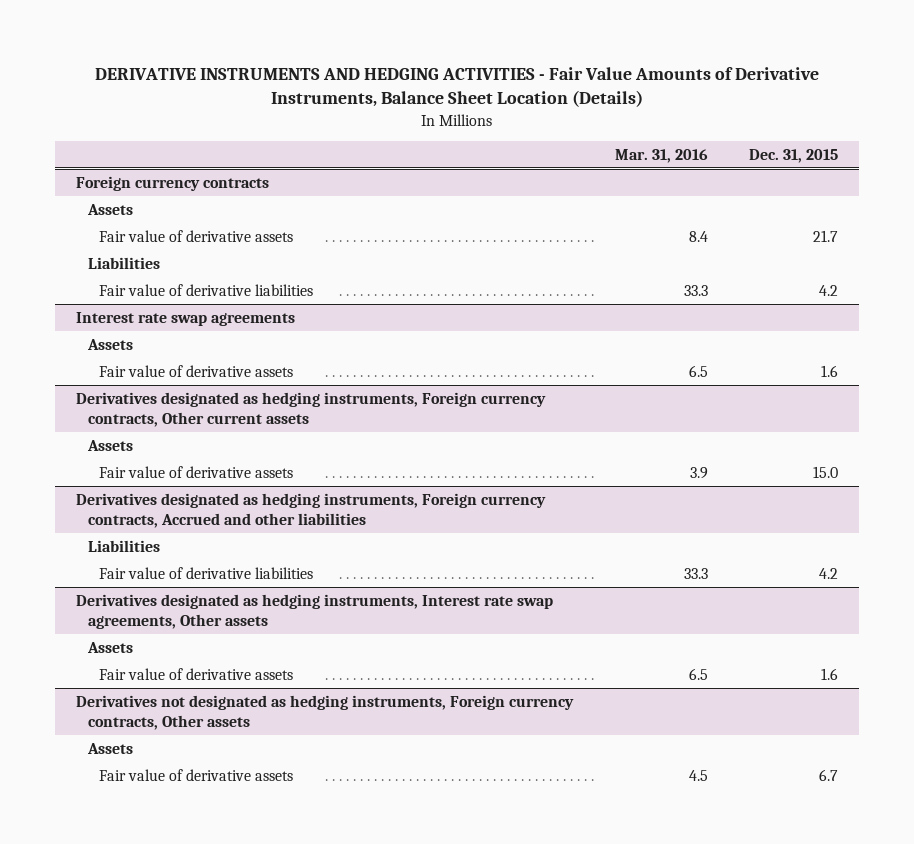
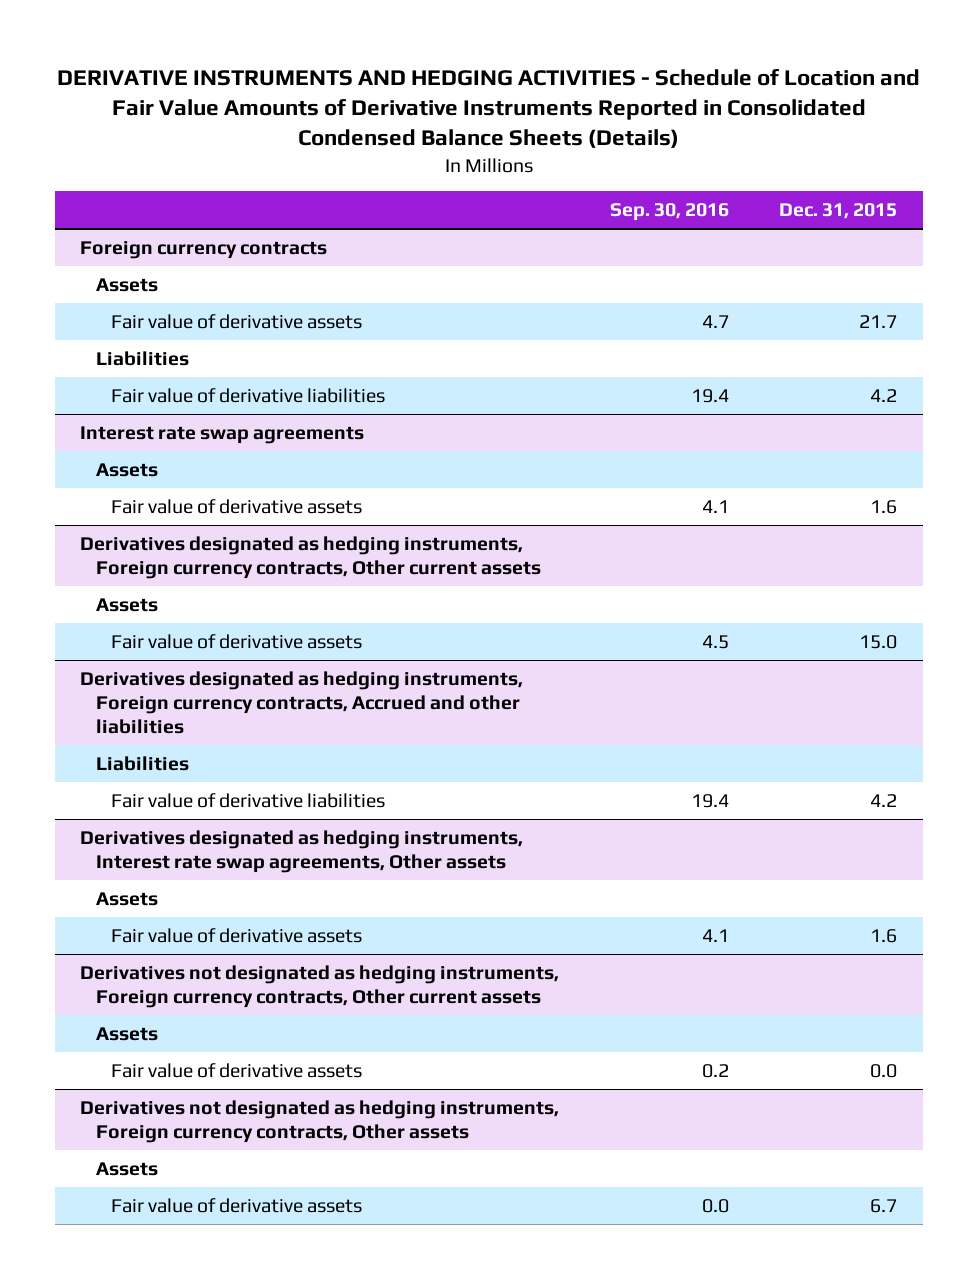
[95,66,820,108] DERIVATIVE INSTRUMENTS AND HEDGING ACTIVITIES - Fair Value Amounts of Derivative Instruments, Balance Sheet Location (Details) -> [56,68,920,149] DERIVATIVE INSTRUMENTS AND HEDGING ACTIVITIES - Schedule of Location and Fair Value Amounts of Derivative Instruments Reported in Consolidated Condensed Balance Sheets (Details)
[614,148,708,163] Mar. 31, 2016 -> none
none -> [609,203,729,222] Sep. 30, 2016
none -> [79,964,559,1008] Derivatives not designated as hedging instruments, Foreign currency contracts, Other current assets
none -> [95,1026,158,1041] Assets
none -> [111,1062,363,1078] Fair value of derivative assets

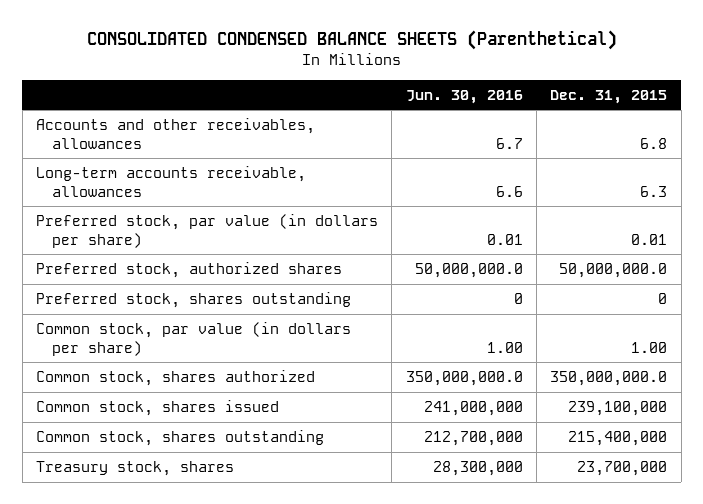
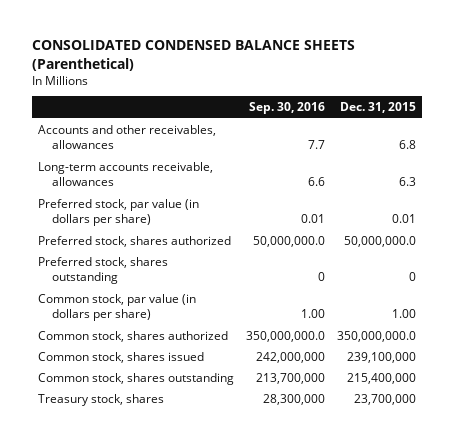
[405,89,523,104] Jun. 30, 2016 -> none
none -> [248,102,325,115] Sep. 30, 2016
[36,261,343,278] Preferred stock, authorized shares -> [37,235,231,247] Preferred stock, shares authorized

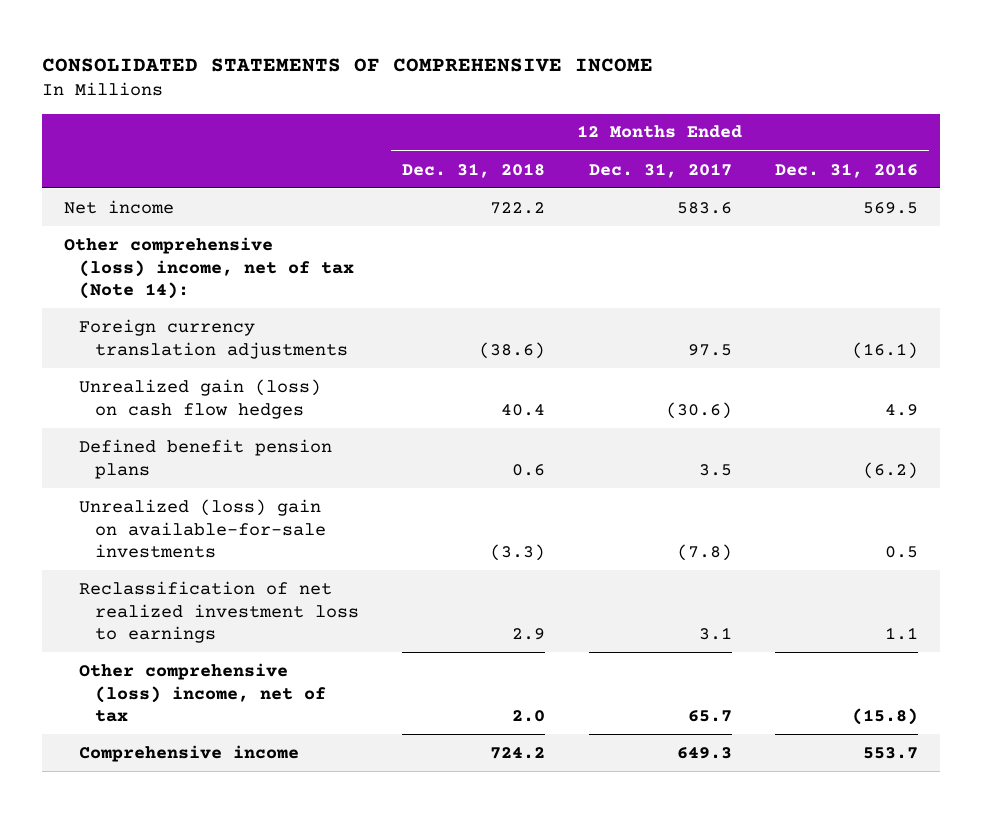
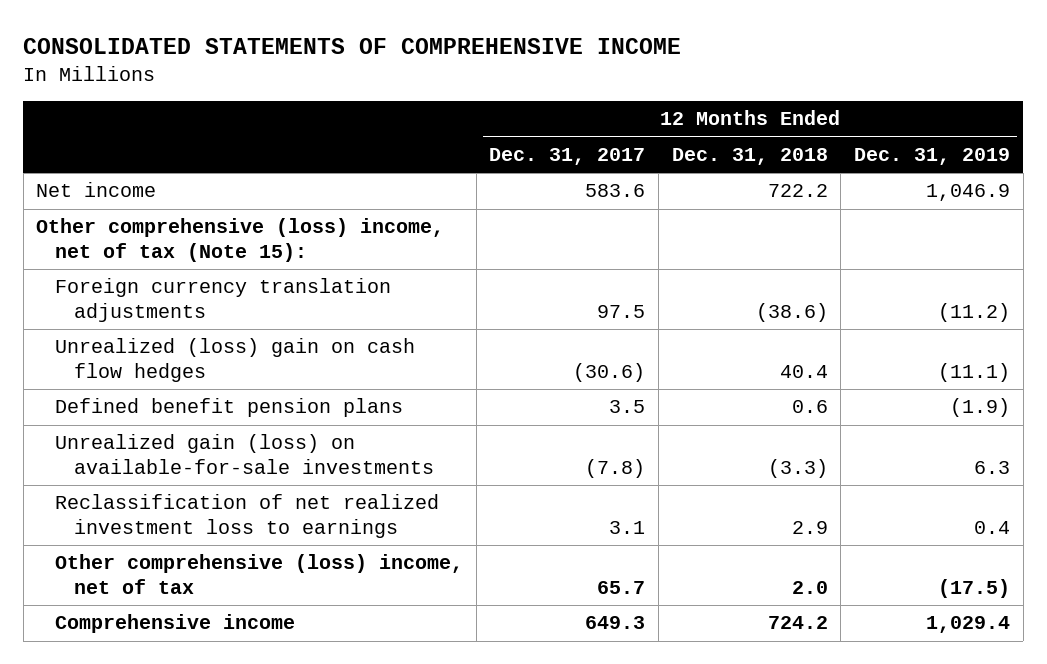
[775,162,919,178] Dec. 31, 2016 -> none
none -> [854,147,1011,165] Dec. 31, 2019
[64,236,355,300] Other comprehensive (loss) income, net of tax (Note 14): -> [36,218,445,262] Other comprehensive (loss) income, net of tax (Note 15):
[79,378,322,419] Unrealized gain (loss) on cash flow hedges -> [54,338,415,382] Unrealized (loss) gain on cash flow hedges
[79,498,326,559] Unrealized (loss) gain on available-for-sale investments -> [54,434,434,474] Unrealized gain (loss) on available-for-sale investments

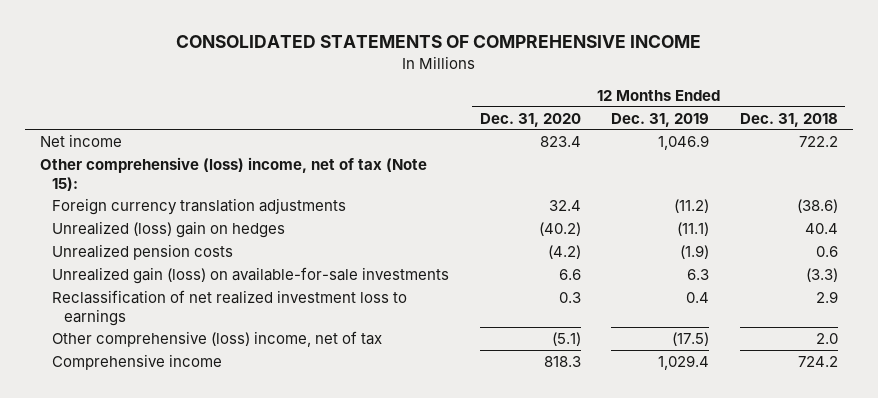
[489,147,646,165] Dec. 31, 2017 -> none
none -> [479,112,581,127] Dec. 31, 2020
[54,338,415,382] Unrealized (loss) gain on cash flow hedges -> [52,220,286,238] Unrealized (loss) gain on hedges
[54,398,403,418] Defined benefit pension plans -> [52,243,234,260] Unrealized pension costs

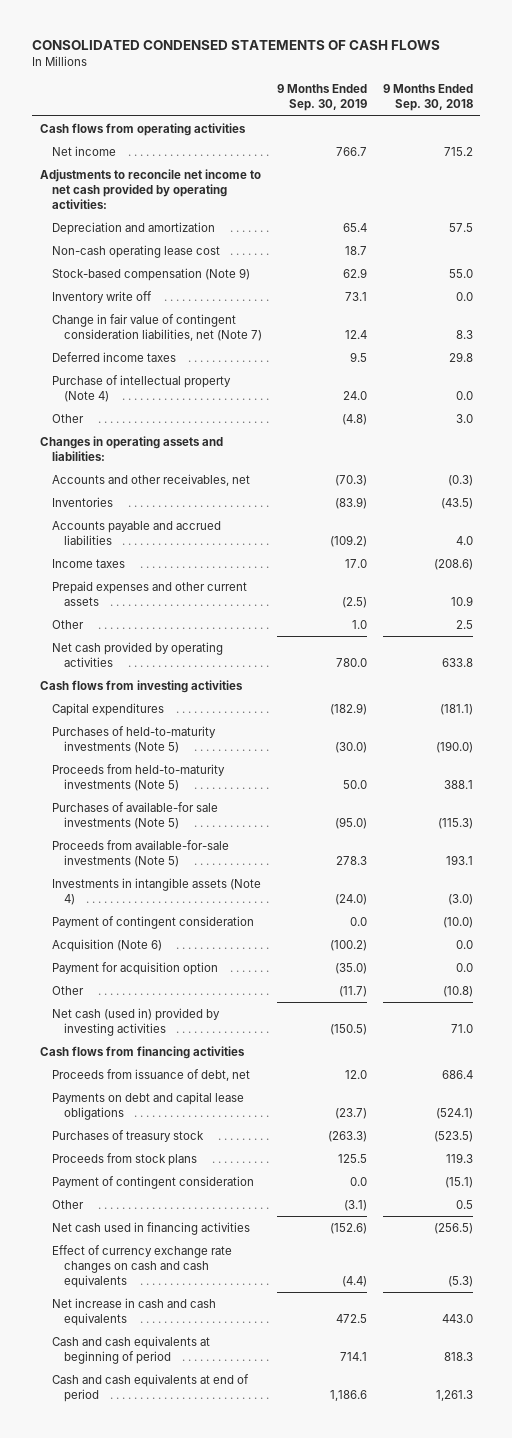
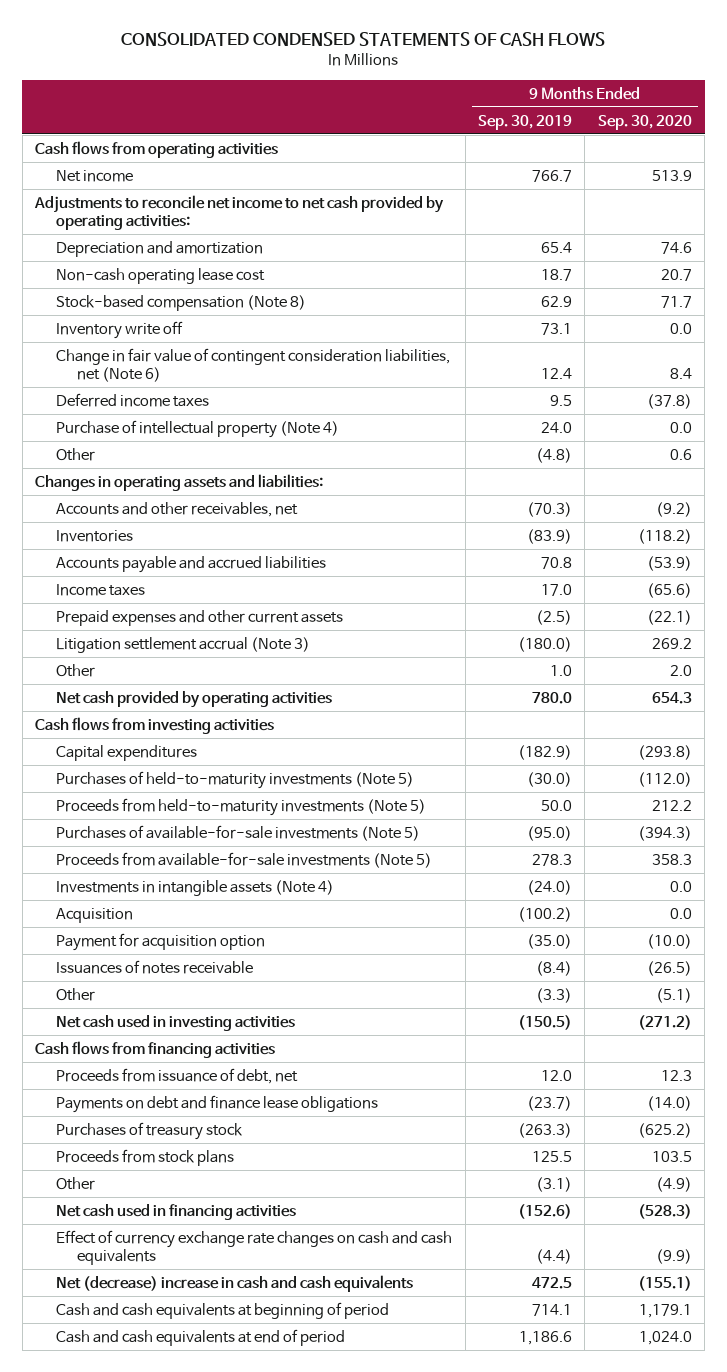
[382,84,473,112] 9 Months Ended Sep. 30, 2018 -> none
none -> [597,114,692,130] Sep. 30, 2020
[51,267,250,281] Stock-based compensation (Note 9) -> [56,294,307,311] Stock-based compensation (Note 8)
[51,313,262,341] Change in fair value of contingent consideration liabilities, net (Note 7) -> [56,347,451,383] Change in fair value of contingent consideration liabilities, net (Note 6)
[330,534,368,547] (109.2) -> [541,556,573,569] 70.8
none -> [56,636,311,653] Litigation settlement accrual (Note 3)
[51,801,218,829] Purchases of available-for sale investments (Note 5) -> [56,824,421,841] Purchases of available-for-sale investments (Note 5)
[51,915,254,929] Payment of contingent consideration -> none
[51,938,162,952] Acquisition (Note 6) -> none
none -> [56,907,134,923] Acquisition
none -> [56,959,254,974] Issuances of notes receivable
[339,985,368,997] (11.7) -> [536,987,573,1003] (3.3)
[51,1007,220,1036] Net cash (used in) provided by investing activities -> [56,1014,296,1031] Net cash used in investing activities
[51,1091,244,1120] Payments on debt and capital lease obligations -> [56,1094,379,1113] Payments on debt and finance lease obligations
[51,1175,254,1189] Payment of contingent consideration -> none
[51,1297,216,1326] Net increase in cash and cash equivalents -> [56,1274,414,1292] Net (decrease) increase in cash and cash equivalents

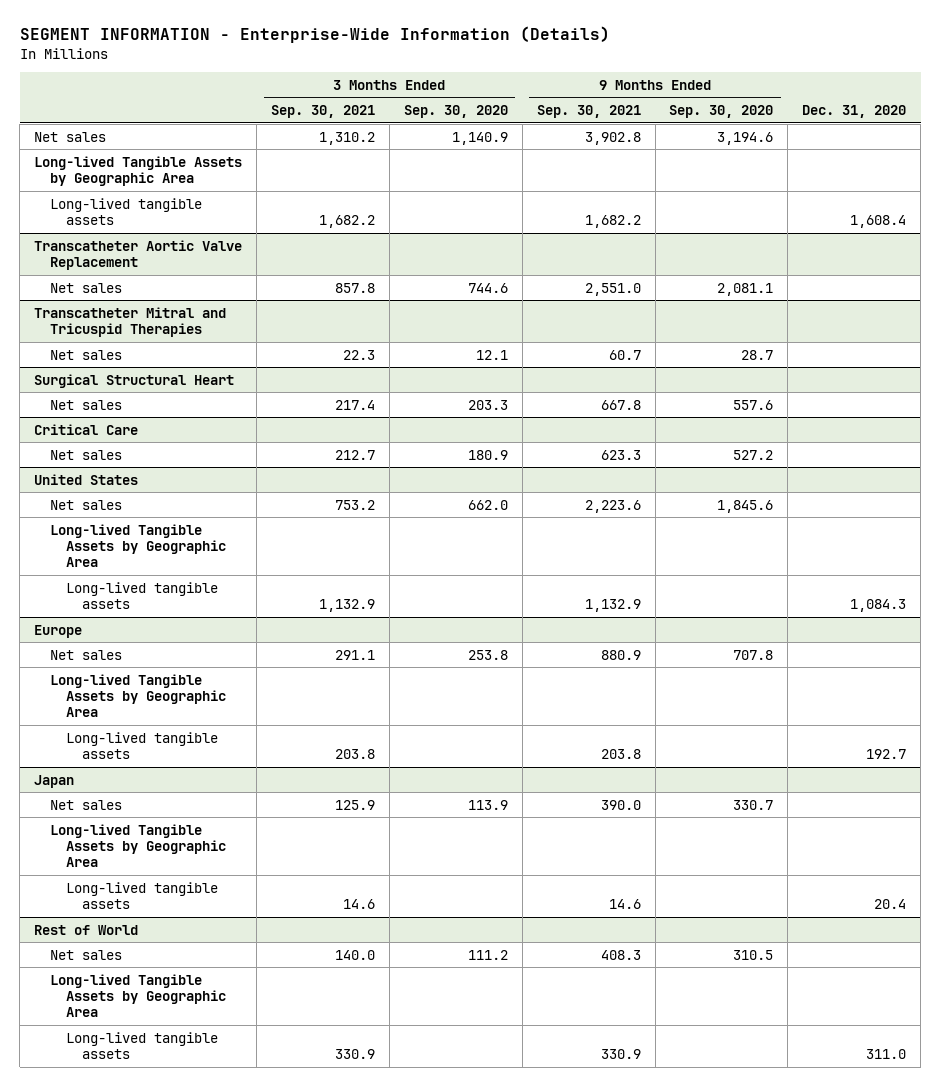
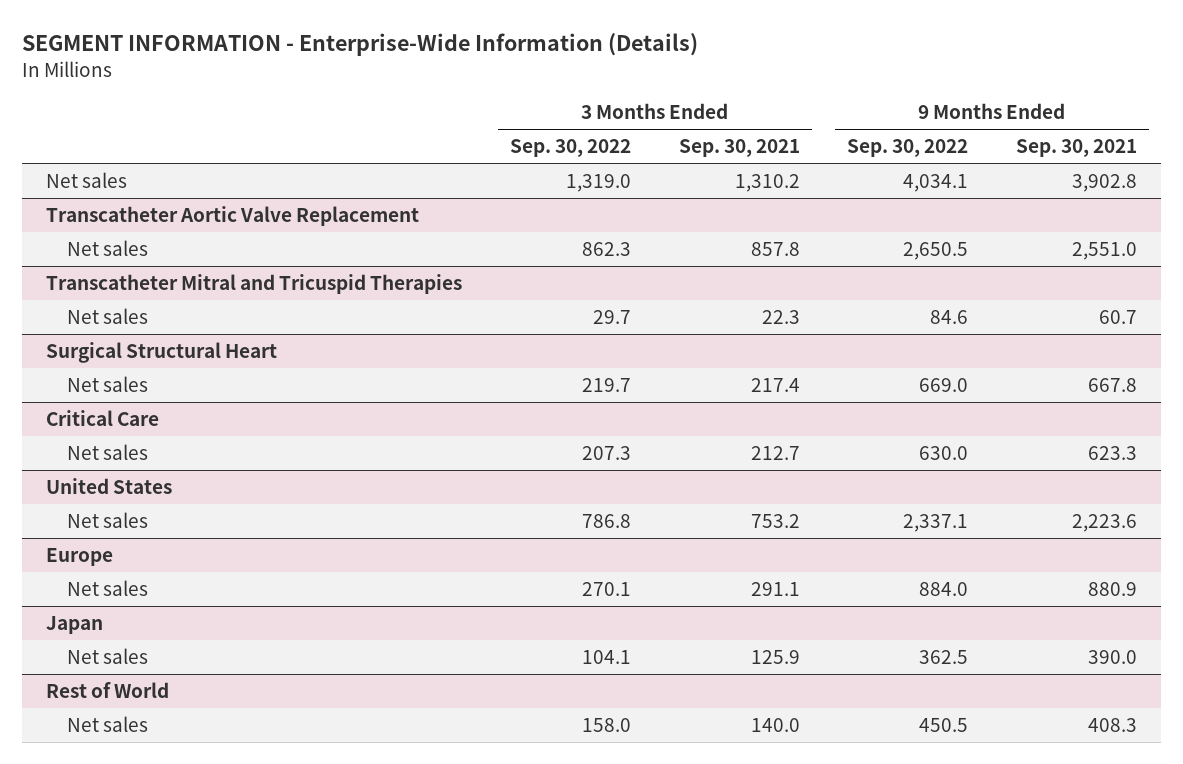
[403,105,508,119] Sep. 30, 2020 -> none
[669,105,774,119] Sep. 30, 2020 -> none
[802,105,907,119] Dec. 31, 2020 -> none
none -> [509,139,631,158] Sep. 30, 2022
none -> [847,139,969,158] Sep. 30, 2022
[34,155,243,186] Long-lived Tangible Assets by Geographic Area -> none
[50,197,203,225] Long-lived tangible assets -> none
[50,523,227,567] Long-lived Tangible Assets by Geographic Area -> none
[66,581,219,609] Long-lived tangible assets -> none
[50,673,227,717] Long-lived Tangible Assets by Geographic Area -> none
[66,731,219,759] Long-lived tangible assets -> none
[50,823,227,867] Long-lived Tangible Assets by Geographic Area -> none
[66,881,219,909] Long-lived tangible assets -> none
[50,973,227,1017] Long-lived Tangible Assets by Geographic Area -> none
[66,1031,219,1059] Long-lived tangible assets -> none

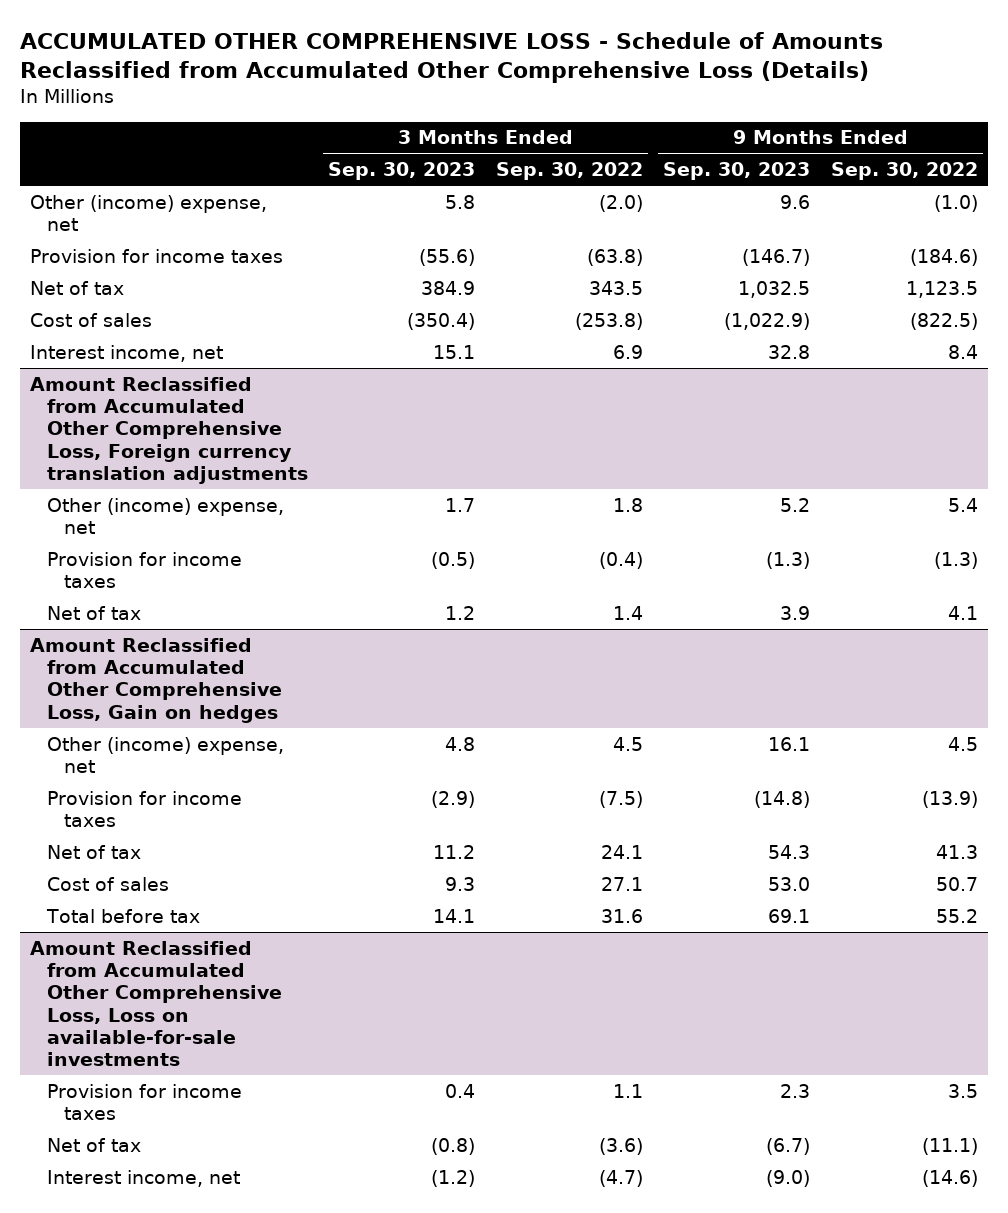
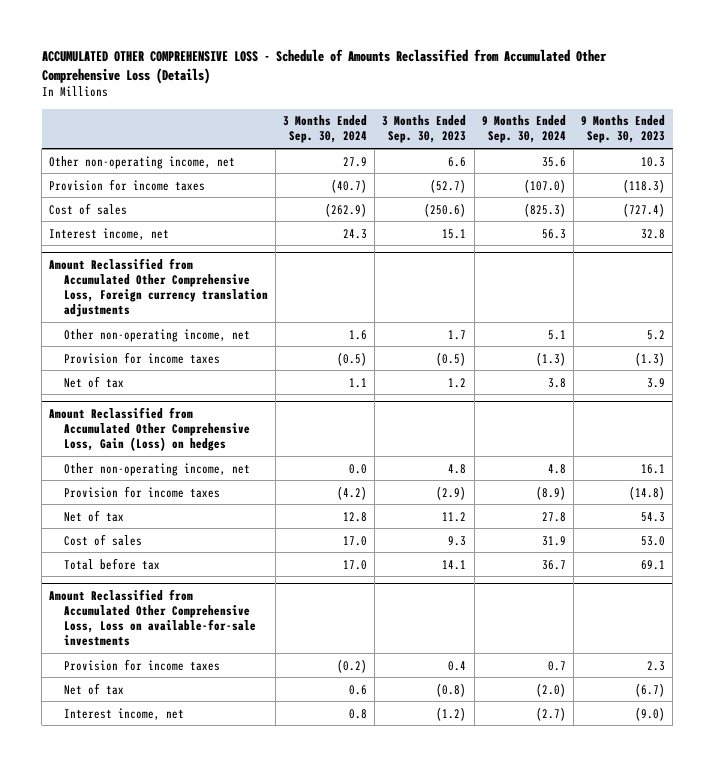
[495,162,643,181] Sep. 30, 2022 -> none
[830,162,978,181] Sep. 30, 2022 -> none
none -> [282,115,367,144] 3 Months Ended Sep. 30, 2024
none -> [481,115,566,144] 9 Months Ended Sep. 30, 2024
[29,280,124,295] Net of tax -> none
[29,194,267,231] Other (income) expense, net -> [49,155,236,169] Other non-operating income, net
[445,194,476,209] 5.8 -> [448,156,467,167] 6.6
[780,194,811,209] 9.6 -> [641,156,666,167] 10.3
[419,248,476,266] (55.6) -> [430,178,467,193] (52.7)
[742,248,811,266] (146.7) -> [623,178,666,193] (118.3)
[407,312,476,330] (350.4) -> [424,202,467,217] (250.6)
[724,312,811,330] (1,022.9) -> [623,202,666,217] (727.4)
[46,497,284,534] Other (income) expense, net -> [63,328,250,342] Other non-operating income, net
[29,637,282,723] Amount Reclassified from Accumulated Other Comprehensive Loss, Gain on hedges -> [49,407,250,452] Amount Reclassified from Accumulated Other Comprehensive Loss, Gain (Loss) on hedges
[46,736,284,773] Other (income) expense, net -> [63,462,250,476] Other non-operating income, net

